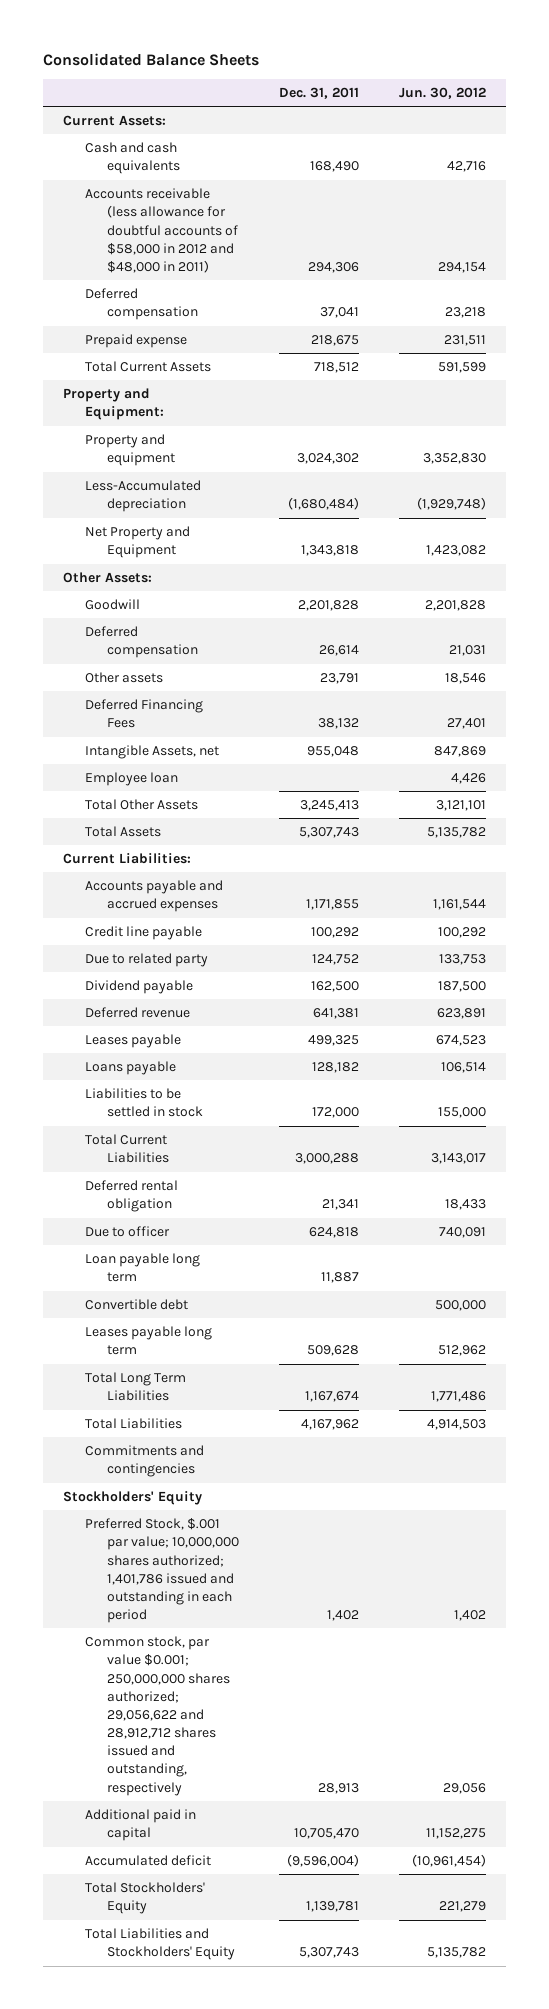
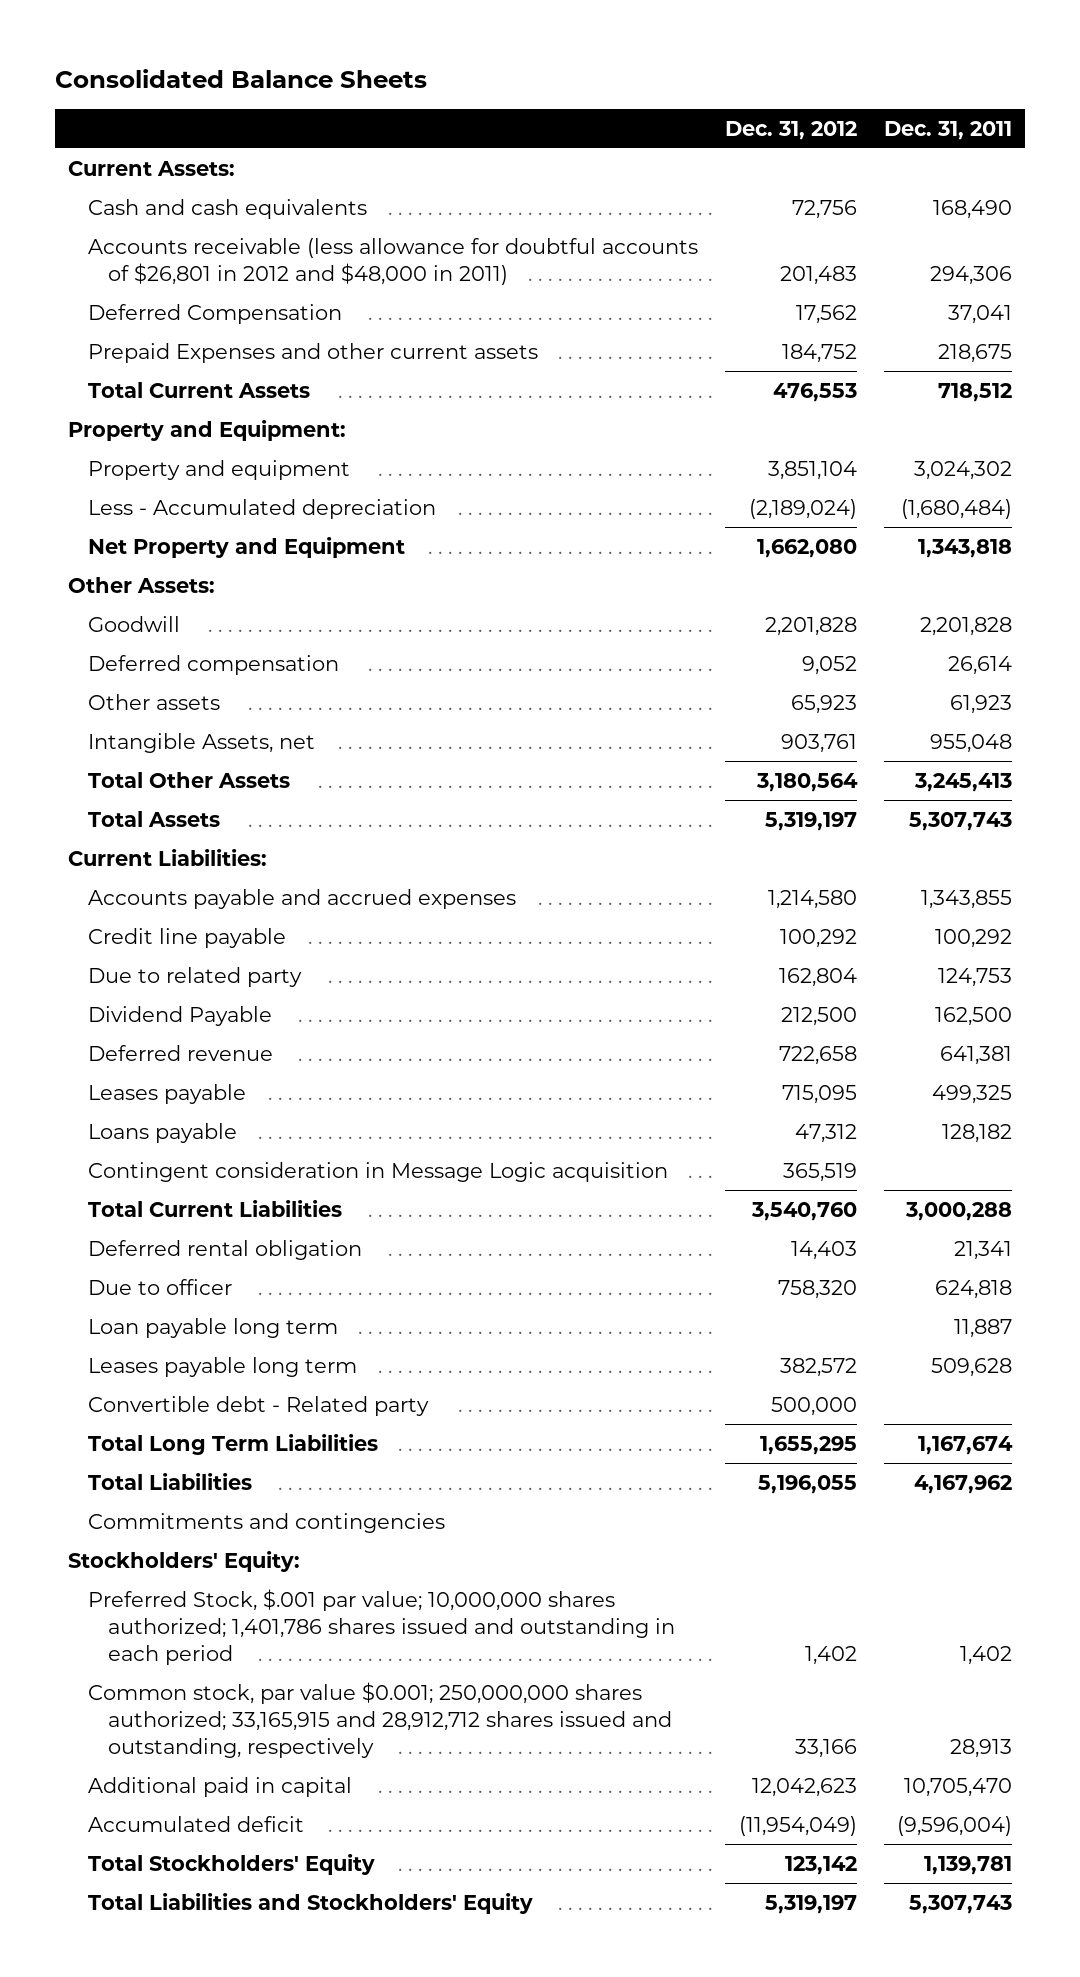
[399,87,487,100] Jun. 30, 2012 -> none
none -> [725,121,858,141] Dec. 31, 2012
[85,188,239,273] Accounts receivable (less allowance for doubtful accounts of $58,000 in 2012 and $48,000 in 2011) -> [88,237,699,285] Accounts receivable (less allowance for doubtful accounts of $26,801 in 2012 and $48,000 in 2011)
[85,288,199,321] Deferred compensation -> [88,303,343,324] Deferred Compensation
[85,334,188,349] Prepaid expense -> [88,342,539,363] Prepaid Expenses and other current assets
[85,480,202,513] Less-Accumulated depreciation -> [88,498,437,519] Less - Accumulated depreciation
[85,699,204,729] Deferred Financing Fees -> none
[320,673,360,685] 23,791 -> [950,694,1013,714] 61,923
[85,772,179,787] Employee loan -> none
[306,899,360,911] 1,171,855 -> [921,889,1013,909] 1,343,855
[312,954,360,966] 124,752 -> [938,967,1013,987] 124,753
[85,980,194,995] Dividend payable -> [88,1005,273,1026] Dividend Payable
[85,1088,204,1118] Liabilities to be settled in stock -> none
none -> [88,1161,669,1182] Contingent consideration in Message Logic acquisition
[85,1299,189,1311] Convertible debt -> none
none -> [88,1395,430,1416] Convertible debt - Related party
[62,1491,202,1506] Stockholders' Equity -> [68,1550,301,1572] Stockholders' Equity:
[85,1518,240,1624] Preferred Stock, $.001 par value; 10,000,000 shares authorized; 1,401,786 issued and outstanding in each period -> [88,1588,676,1666] Preferred Stock, $.001 par value; 10,000,000 shares authorized; 1,401,786 shares issued and outstanding in each period
[85,1636,231,1796] Common stock, par value $0.001; 250,000,000 shares authorized; 29,056,622 and 28,912,712 shares issued and outstanding, respectively -> [88,1681,673,1759] Common stock, par value $0.001; 250,000,000 shares authorized; 33,165,915 and 28,912,712 shares issued and outstanding, respectively

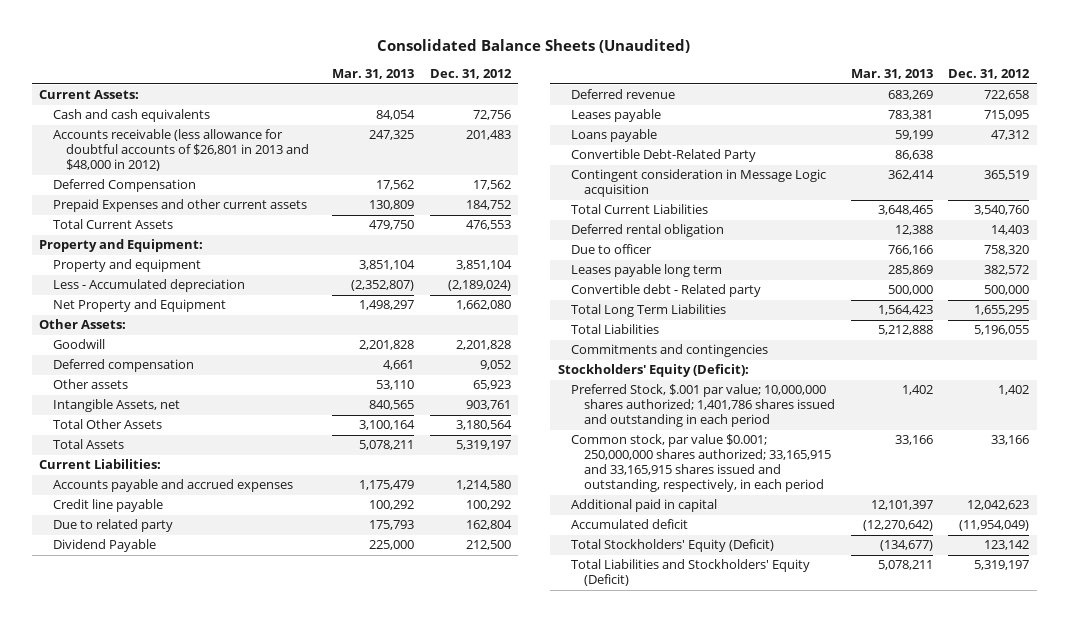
[54,68,427,88] Consolidated Balance Sheets -> [377,39,691,54] Consolidated Balance Sheets (Unaudited)
[884,121,1013,141] Dec. 31, 2011 -> none
none -> [332,69,415,80] Mar. 31, 2013
[88,237,699,285] Accounts receivable (less allowance for doubtful accounts of $26,801 in 2012 and $48,000 in 2011) -> [52,129,309,172] Accounts receivable (less allowance for doubtful accounts of $26,801 in 2013 and $48,000 in 2012)
none -> [570,149,756,163] Convertible Debt-Related Party
[88,1317,339,1338] Loan payable long term -> none
[68,1550,301,1572] Stockholders' Equity: -> [557,364,749,378] Stockholders' Equity (Deficit):
[88,1681,673,1759] Common stock, par value $0.001; 250,000,000 shares authorized; 33,165,915 and 28,912,712 shares issued and outstanding, respectively -> [570,434,832,493] Common stock, par value $0.001; 250,000,000 shares authorized; 33,165,915 and 33,165,915 shares issued and outstanding, respectively, in each period
[88,1853,376,1875] Total Stockholders' Equity -> [570,539,774,553] Total Stockholders' Equity (Deficit)
[88,1892,534,1914] Total Liabilities and Stockholders' Equity -> [570,559,810,587] Total Liabilities and Stockholders' Equity (Deficit)

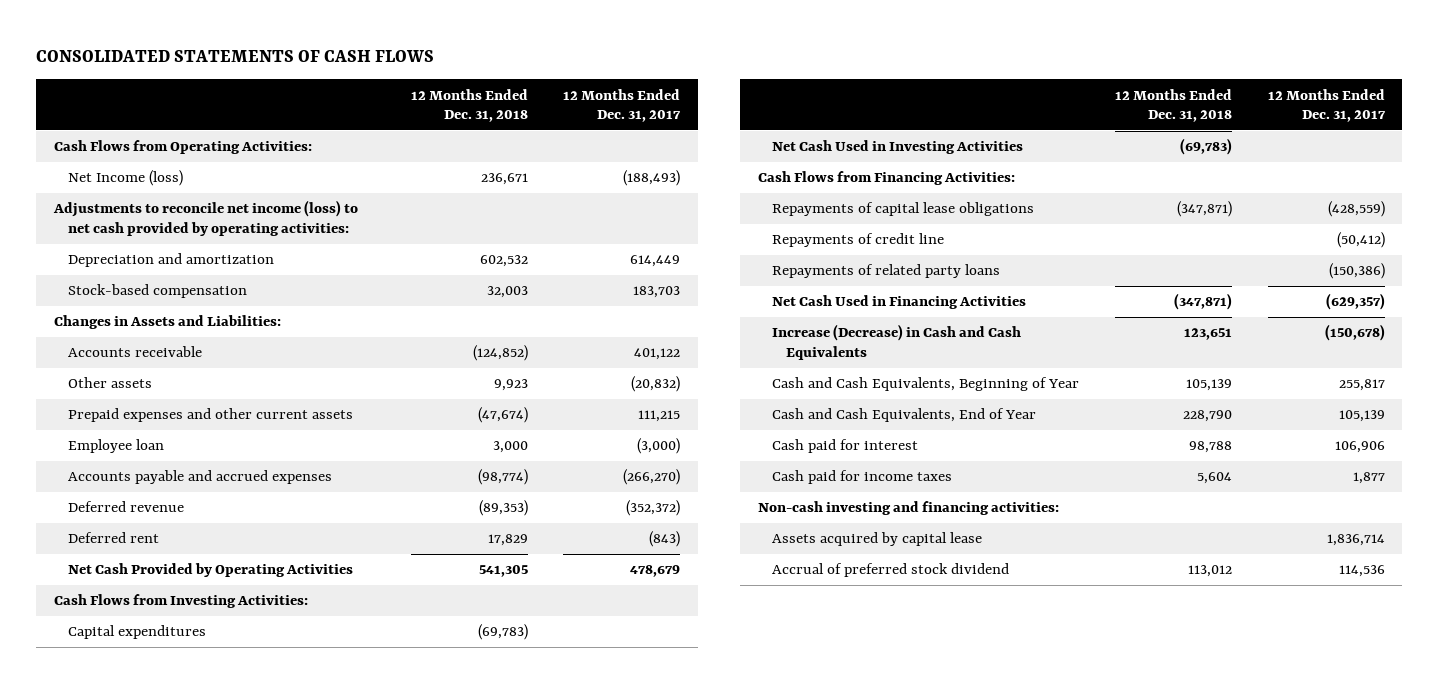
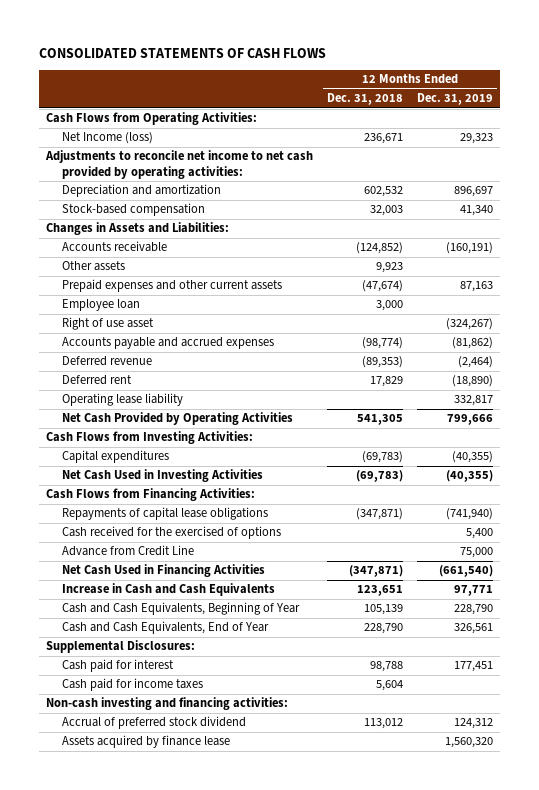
[563,88,682,123] 12 Months Ended Dec. 31, 2017 -> none
none -> [416,93,493,106] Dec. 31, 2019
[53,200,359,236] Adjustments to reconcile net income (loss) to net cash provided by operating activities: -> [44,150,313,179] Adjustments to reconcile net income to net cash provided by operating activities:
none -> [62,317,155,331] Right of use asset
none -> [62,393,184,407] Operating lease liability
[772,233,945,248] Repayments of credit line -> none
[772,264,1001,279] Repayments of related party loans -> none
none -> [62,526,282,540] Cash received for the exercised of options
none -> [62,545,195,557] Advance from Credit Line
[772,324,1022,360] Increase (Decrease) in Cash and Cash Equivalents -> [62,583,276,597] Increase in Cash and Cash Equivalents
none -> [45,640,195,654] Supplemental Disclosures:
[772,532,983,547] Assets acquired by capital lease -> none
none -> [62,735,231,749] Assets acquired by finance lease

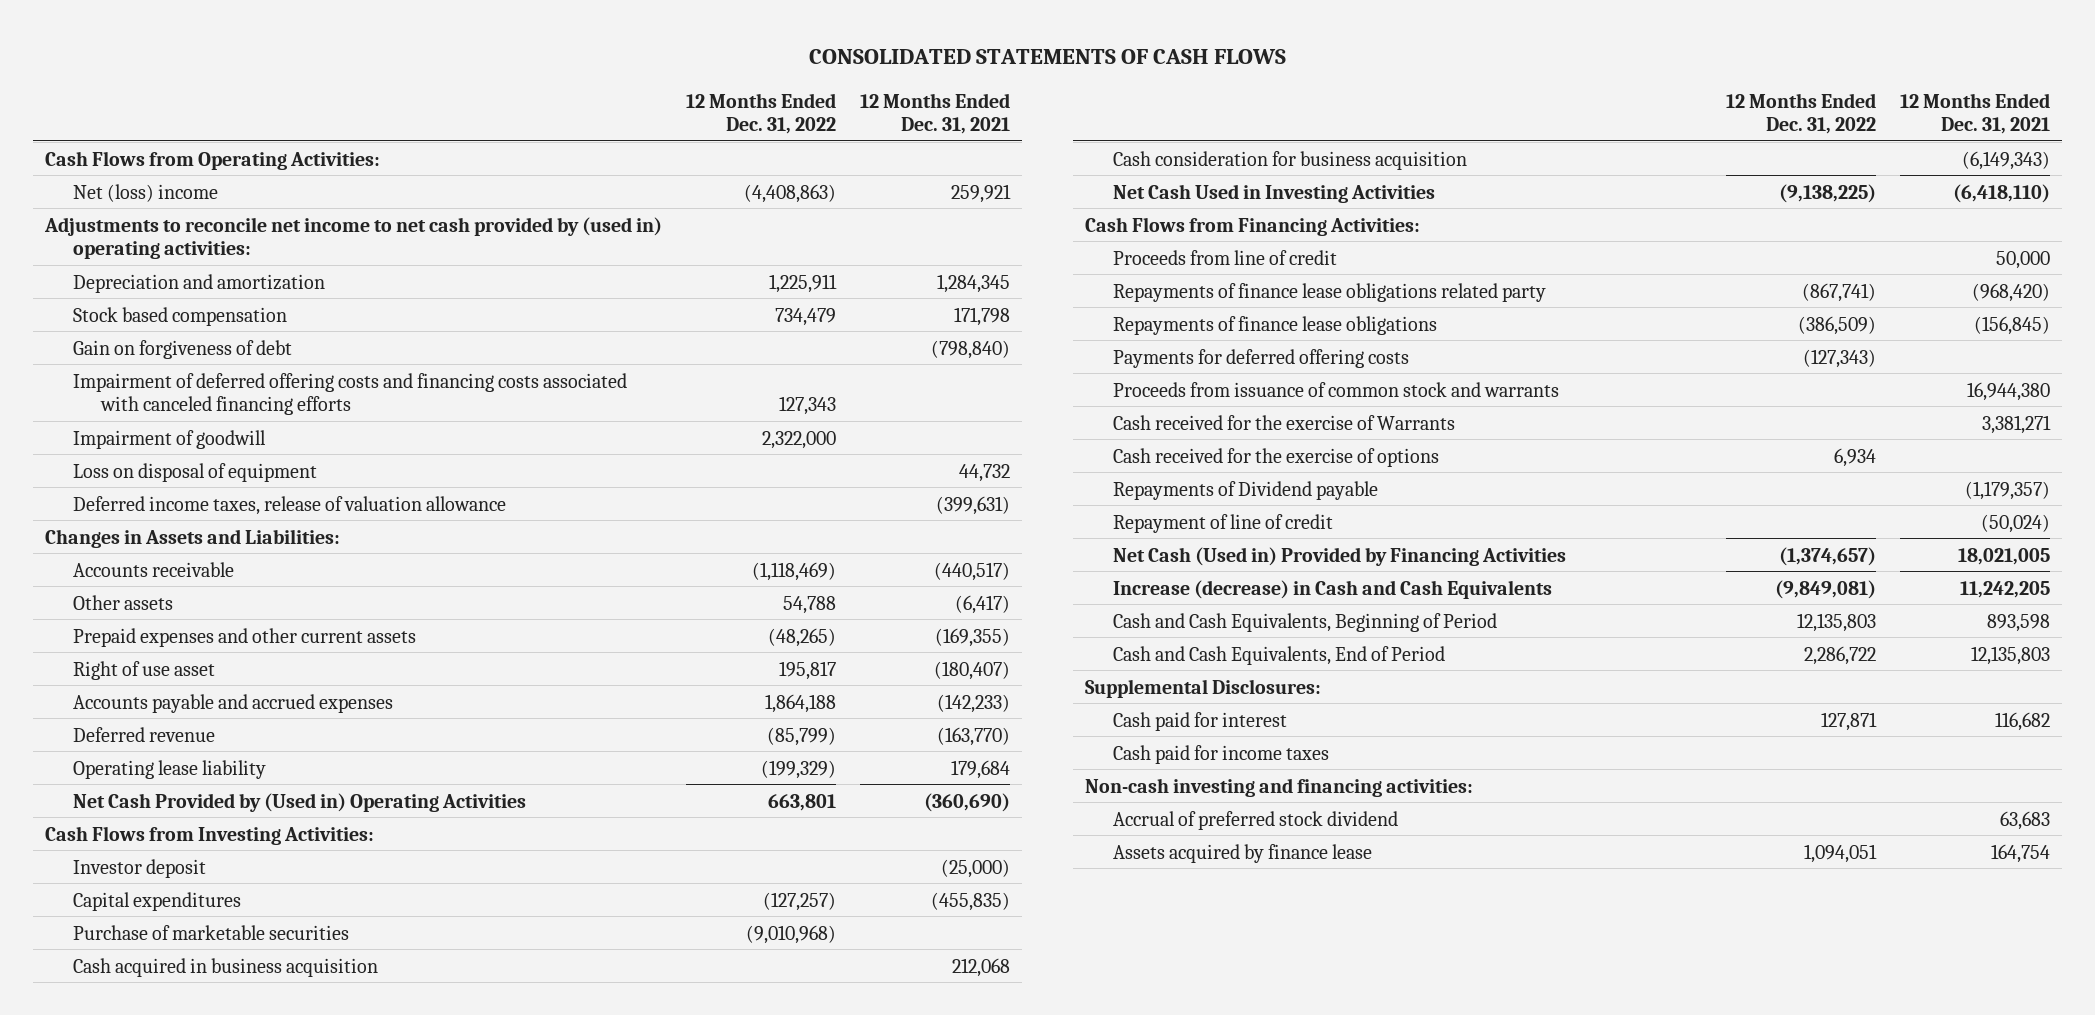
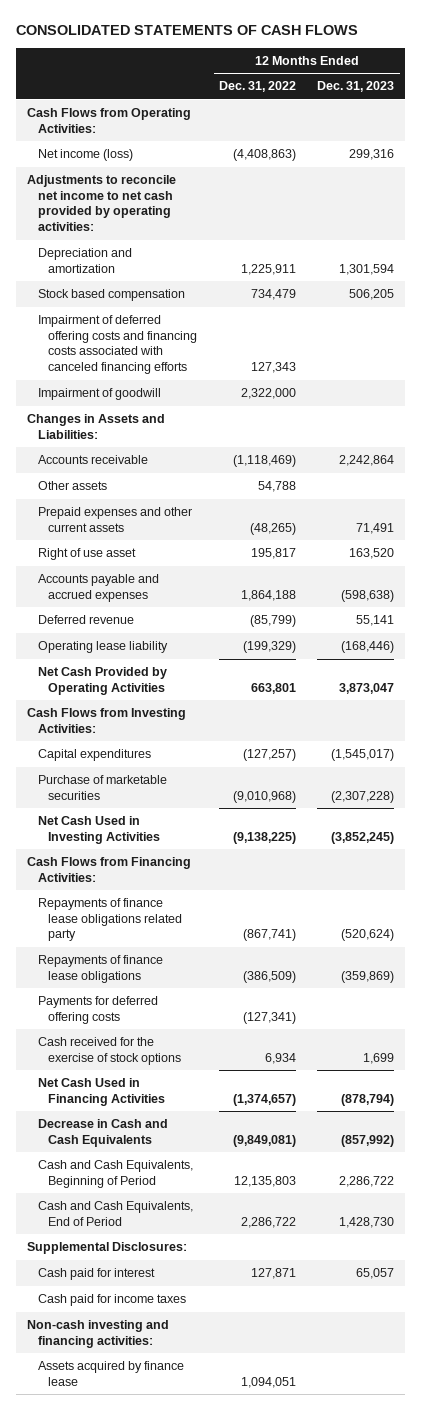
[860,92,1011,134] 12 Months Ended Dec. 31, 2021 -> none
none -> [317,81,395,93] Dec. 31, 2023
[72,183,218,202] Net (loss) income -> [37,149,133,162] Net income (loss)
[43,216,662,259] Adjustments to reconcile net income to net cash provided by (used in) operating activities: -> [26,175,176,232] Adjustments to reconcile net income to net cash provided by operating activities:
[72,339,292,359] Gain on forgiveness of debt -> none
[72,462,317,482] Loss on disposal of equipment -> none
[72,495,506,515] Deferred income taxes, release of valuation allowance -> none
[72,792,526,812] Net Cash Provided by (Used in) Operating Activities -> [37,667,167,695] Net Cash Provided by Operating Activities
[72,858,206,878] Investor deposit -> none
[72,957,378,977] Cash acquired in business acquisition -> none
[1112,150,1467,170] Cash consideration for business acquisition -> none
[1112,249,1337,265] Proceeds from line of credit -> none
[1112,381,1559,397] Proceeds from issuance of common stock and warrants -> none
[1112,414,1455,430] Cash received for the exercise of Warrants -> none
[1112,480,1378,500] Repayments of Dividend payable -> none
[1112,513,1333,533] Repayment of line of credit -> none
[1803,348,1877,368] (127,343) -> [242,1011,296,1024] (127,341)
[1112,447,1439,467] Cash received for the exercise of options -> [37,1037,182,1065] Cash received for the exercise of stock options
[1112,546,1566,566] Net Cash (Used in) Provided by Financing Activities -> [37,1078,166,1106] Net Cash Used in Financing Activities
[1112,579,1552,599] Increase (decrease) in Cash and Cash Equivalents -> [37,1119,168,1147] Decrease in Cash and Cash Equivalents
[1112,810,1398,830] Accrual of preferred stock dividend -> none

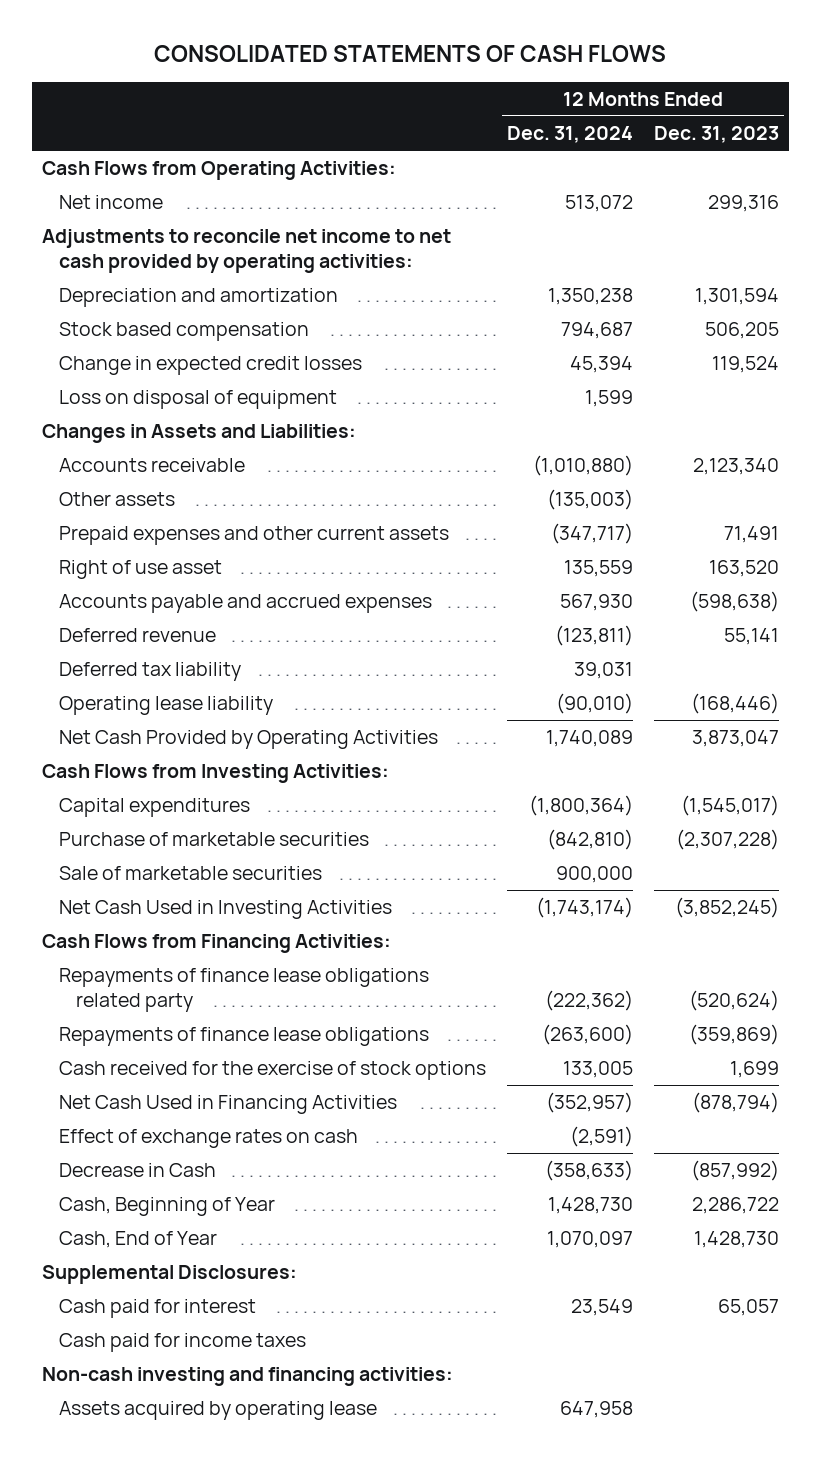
[218,81,296,93] Dec. 31, 2022 -> none
none -> [506,126,633,144] Dec. 31, 2024
[37,149,133,162] Net income (loss) -> [59,195,164,210] Net income
[37,315,198,375] Impairment of deferred offering costs and financing costs associated with canceled financing efforts -> none
[37,388,161,401] Impairment of goodwill -> none
none -> [59,356,363,376] Change in expected credit losses
none -> [59,390,338,410] Loss on disposal of equipment
[339,455,395,467] 2,242,864 -> [692,458,779,476] 2,123,340
none -> [59,662,242,682] Deferred tax liability
none -> [59,866,323,881] Sale of marketable securities
[37,996,158,1024] Payments for deferred offering costs -> none
none -> [59,1129,359,1149] Effect of exchange rates on cash
[37,1119,168,1147] Decrease in Cash and Cash Equivalents -> [59,1163,217,1178] Decrease in Cash
[37,1160,193,1188] Cash and Cash Equivalents, Beginning of Period -> [59,1197,276,1217] Cash, Beginning of Year
[37,1201,193,1226] Cash and Cash Equivalents, End of Period -> [59,1231,218,1249] Cash, End of Year
[37,1361,184,1386] Assets acquired by finance lease -> [59,1401,378,1421] Assets acquired by operating lease

